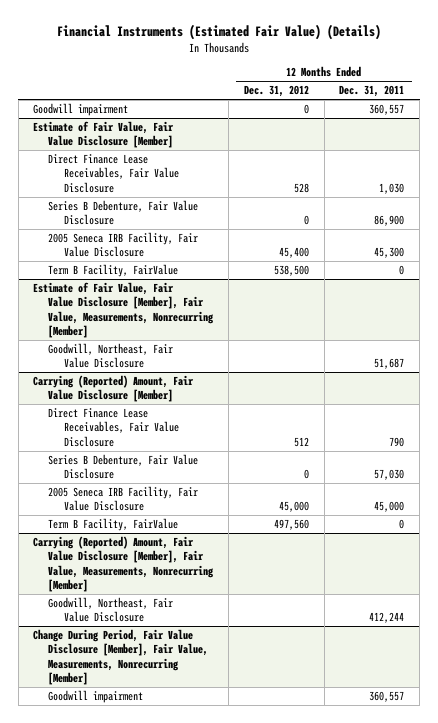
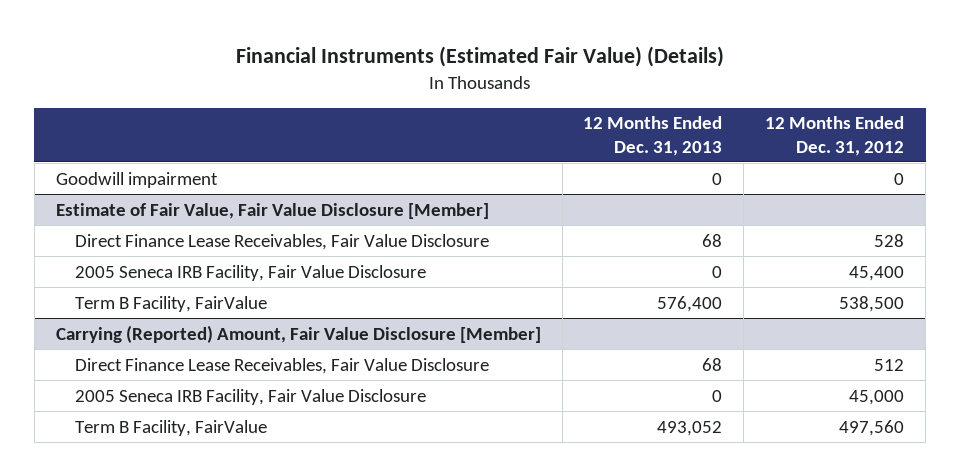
[339,85,405,98] Dec. 31, 2011 -> none
none -> [583,116,723,156] 12 Months Ended Dec. 31, 2013
[48,200,199,226] Series B Debenture, Fair Value Disclosure -> none
[33,282,215,338] Estimate of Fair Value, Fair Value Disclosure [Member], Fair Value, Measurements, Nonrecurring [Member] -> none
[48,343,174,369] Goodwill, Northeast, Fair Value Disclosure -> none
[48,454,199,480] Series B Debenture, Fair Value Disclosure -> none
[33,536,215,592] Carrying (Reported) Amount, Fair Value Disclosure [Member], Fair Value, Measurements, Nonrecurring [Member] -> none
[48,597,174,623] Goodwill, Northeast, Fair Value Disclosure -> none
[33,629,209,685] Change During Period, Fair Value Disclosure [Member], Fair Value, Measurements, Nonrecurring [Member] -> none
[48,690,144,704] Goodwill impairment -> none

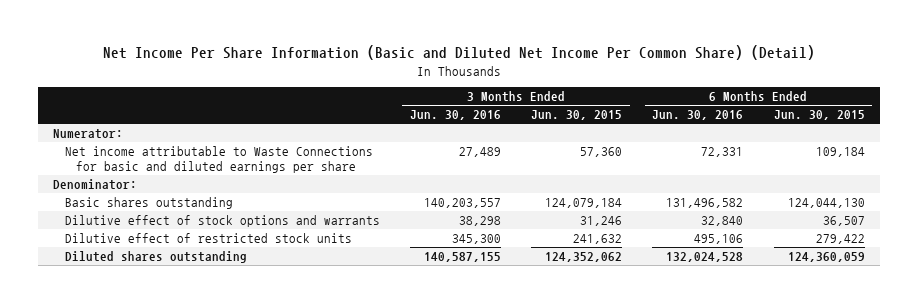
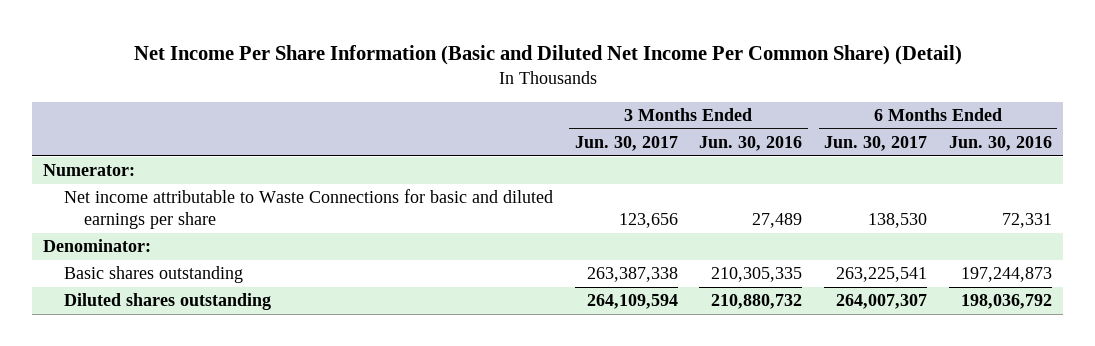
[531,110,623,121] Jun. 30, 2015 -> none
[773,110,865,121] Jun. 30, 2015 -> none
none -> [574,136,678,152] Jun. 30, 2017
none -> [824,136,928,152] Jun. 30, 2017
[64,215,380,228] Dilutive effect of stock options and warrants -> none
[64,233,352,244] Dilutive effect of restricted stock units -> none
[423,198,501,209] 140,203,557 -> [711,267,803,283] 210,305,335
[666,198,744,209] 131,496,582 -> [961,267,1053,283] 197,244,873
[423,252,501,263] 140,587,155 -> [711,294,803,310] 210,880,732
[666,252,744,263] 132,024,528 -> [961,294,1053,310] 198,036,792

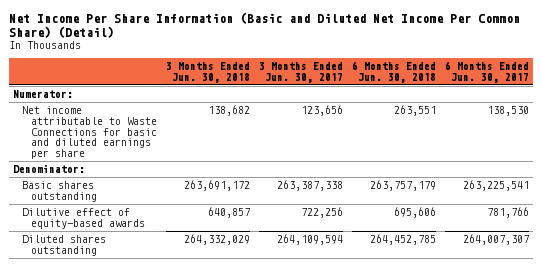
[699,136,803,152] Jun. 30, 2016 -> none
[949,136,1053,152] Jun. 30, 2016 -> none
none -> [165,62,250,83] 3 Months Ended Jun. 30, 2018
none -> [351,61,436,83] 6 Months Ended Jun. 30, 2018
none -> [21,208,145,229] Dilutive effect of equity-based awards

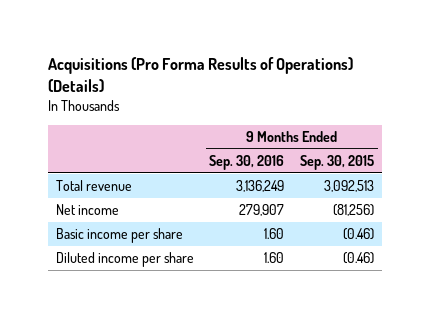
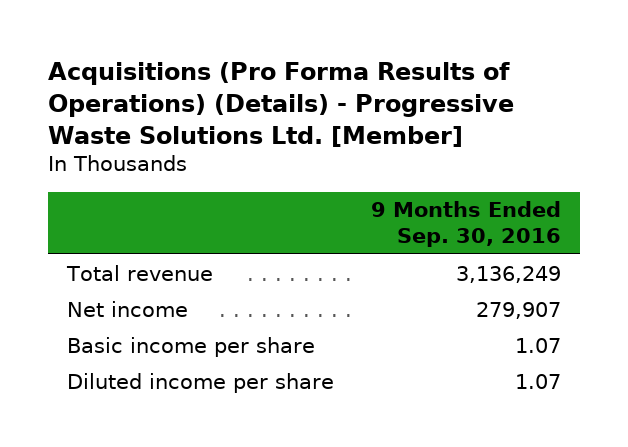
[48,57,354,92] Acquisitions (Pro Forma Results of Operations) (Details) -> [48,61,515,147] Acquisitions (Pro Forma Results of Operations) (Details) - Progressive Waste Solutions Ltd. [Member]
[299,154,374,170] Sep. 30, 2015 -> none
[264,228,285,240] 1.60 -> [514,337,561,353] 1.07
[264,252,285,264] 1.60 -> [514,373,561,389] 1.07

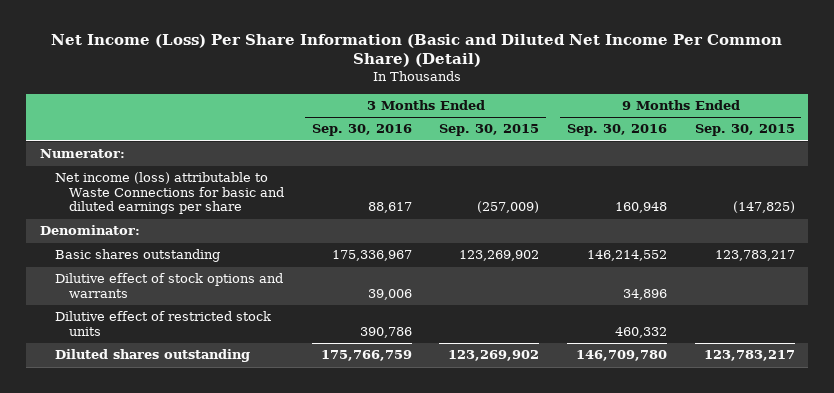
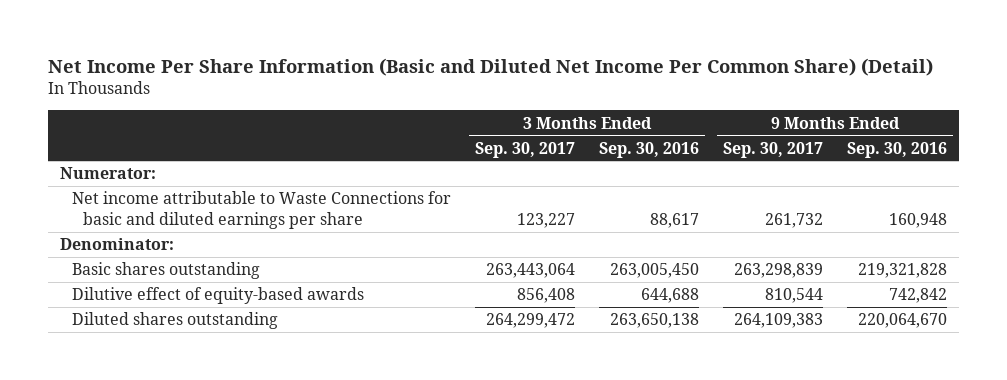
[51,34,783,68] Net Income (Loss) Per Share Information (Basic and Diluted Net Income Per Common Share) (Detail) -> [48,57,934,76] Net Income Per Share Information (Basic and Diluted Net Income Per Common Share) (Detail)
[439,124,540,137] Sep. 30, 2015 -> none
[694,124,795,137] Sep. 30, 2015 -> none
none -> [474,141,575,158] Sep. 30, 2017
none -> [722,141,823,158] Sep. 30, 2017
[54,172,285,215] Net income (loss) attributable to Waste Connections for basic and diluted earnings per share -> [71,191,451,229] Net income attributable to Waste Connections for basic and diluted earnings per share
[54,273,283,298] Dilutive effect of stock options and warrants -> none
[331,250,412,262] 175,336,967 -> [609,263,699,279] 263,005,450
[587,250,668,262] 146,214,552 -> [857,263,947,279] 219,321,828
[54,311,271,336] Dilutive effect of restricted stock units -> [71,287,364,305] Dilutive effect of equity-based awards
[359,326,412,338] 390,786 -> [640,288,699,304] 644,688
[615,326,668,338] 460,332 -> [888,288,947,304] 742,842
[320,350,412,362] 175,766,759 -> [609,313,699,329] 263,650,138
[576,350,668,362] 146,709,780 -> [857,313,947,329] 220,064,670

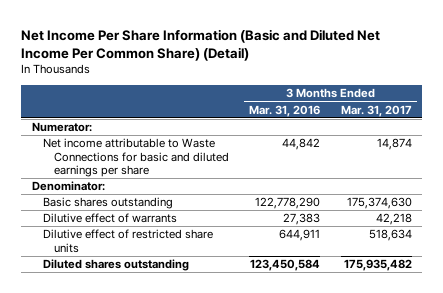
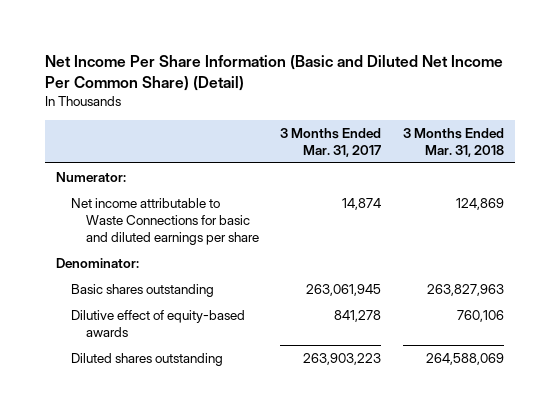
[249,104,321,117] Mar. 31, 2016 -> none
none -> [402,127,504,157] 3 Months Ended Mar. 31, 2018
[42,213,177,224] Dilutive effect of warrants -> none
[346,197,412,210] 175,374,630 -> [306,283,382,296] 263,061,945
[42,229,213,253] Dilutive effect of restricted share units -> [71,309,246,337] Dilutive effect of equity-based awards
[368,229,412,242] 518,634 -> [334,309,382,322] 841,278
[343,259,412,272] 175,935,482 -> [303,352,382,365] 263,903,223

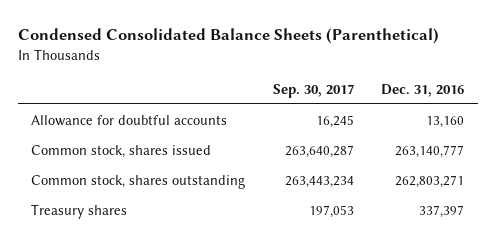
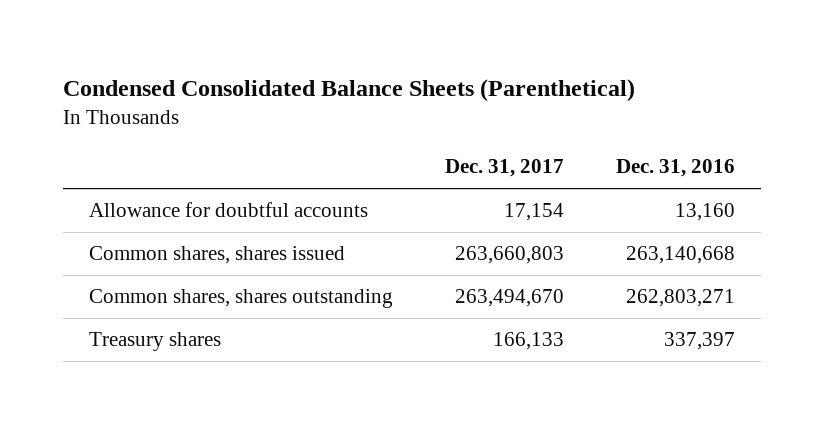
[272,83,354,98] Sep. 30, 2017 -> none
none -> [445,159,565,178] Dec. 31, 2017
[31,144,212,158] Common stock, shares issued -> [89,246,346,265] Common shares, shares issued
[394,144,464,158] 263,140,777 -> [626,246,736,265] 263,140,668
[31,174,246,189] Common stock, shares outstanding -> [89,289,394,309] Common shares, shares outstanding

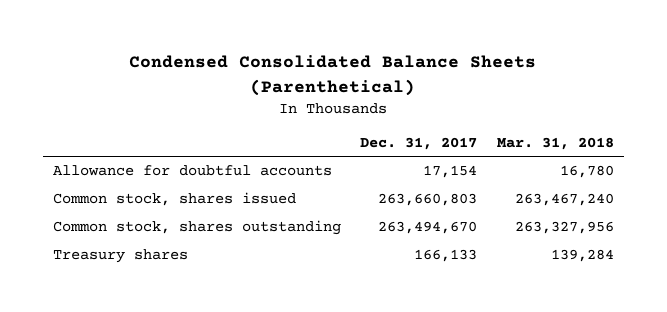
[616,159,736,178] Dec. 31, 2016 -> none
none -> [497,136,615,150] Mar. 31, 2018
[89,246,346,265] Common shares, shares issued -> [52,192,296,207] Common stock, shares issued
[89,289,394,309] Common shares, shares outstanding -> [52,220,341,236] Common stock, shares outstanding

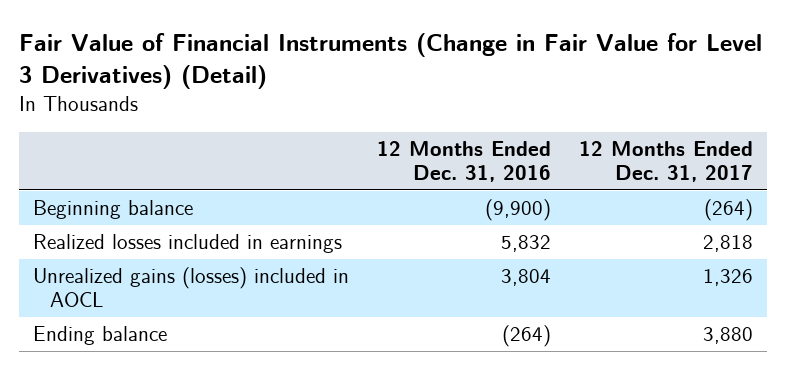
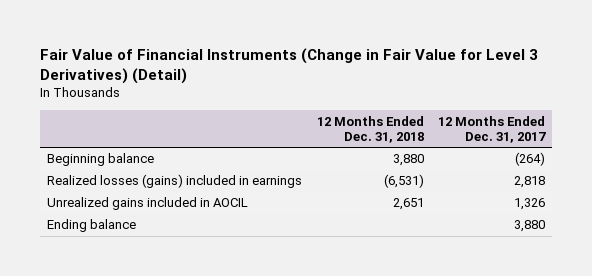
[377,140,552,182] 12 Months Ended Dec. 31, 2016 -> none
none -> [316,115,424,144] 12 Months Ended Dec. 31, 2018
[33,234,343,254] Realized losses included in earnings -> [47,174,303,189] Realized losses (gains) included in earnings
[33,267,350,308] Unrealized gains (losses) included in AOCL -> [47,197,249,211] Unrealized gains included in AOCIL

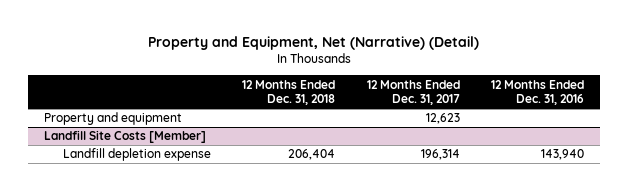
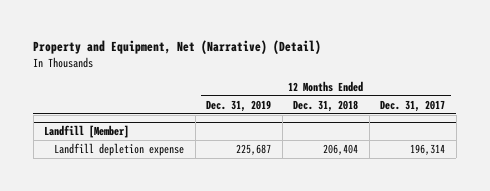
[491,79,585,106] 12 Months Ended Dec. 31, 2016 -> none
none -> [206,99,272,112] Dec. 31, 2019
[43,112,182,126] Property and equipment -> none
[43,130,206,144] Landfill Site Costs [Member] -> [44,125,130,139] Landfill [Member]

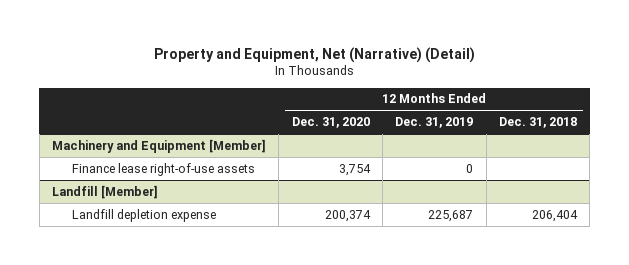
[380,99,446,112] Dec. 31, 2017 -> none
none -> [291,117,370,129] Dec. 31, 2020
none -> [52,138,267,153] Machinery and Equipment [Member]
none -> [71,162,255,176] Finance lease right-of-use assets

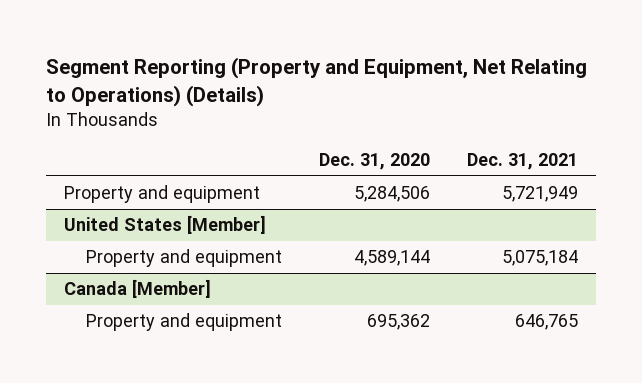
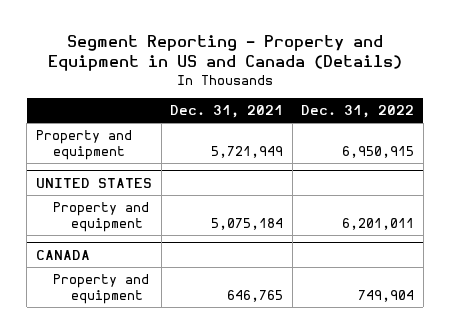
[45,56,587,107] Segment Reporting (Property and Equipment, Net Relating to Operations) (Details) -> [48,35,403,72] Segment Reporting - Property and Equipment in US and Canada (Details)
[318,153,430,171] Dec. 31, 2020 -> none
none -> [301,104,415,118] Dec. 31, 2022
[64,215,267,235] United States [Member] -> [35,178,152,189] UNITED STATES
[64,279,212,299] Canada [Member] -> [35,250,90,261] CANADA

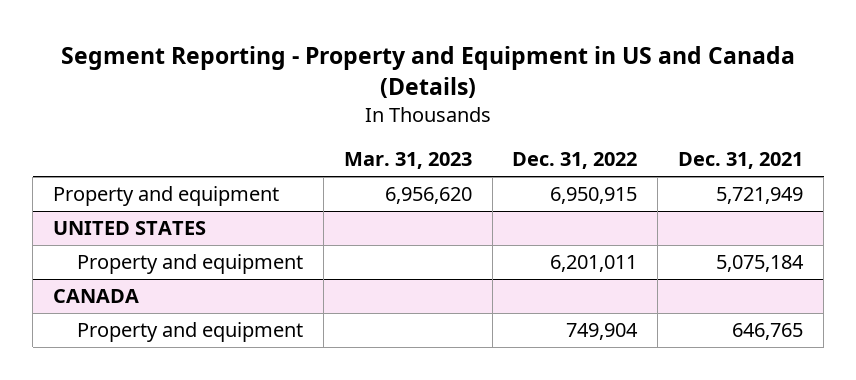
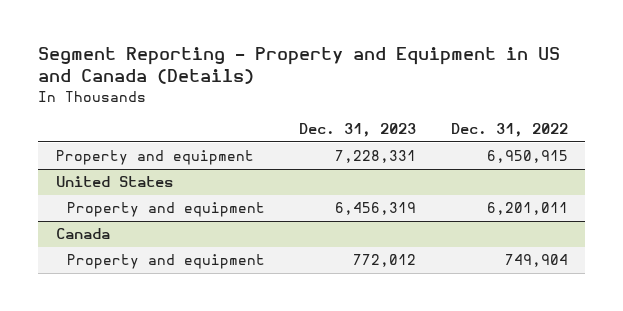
[343,152,472,170] Mar. 31, 2023 -> none
[678,152,804,170] Dec. 31, 2021 -> none
none -> [299,123,417,138] Dec. 31, 2023
[53,221,207,236] UNITED STATES -> [55,176,173,188] United States
[53,289,140,304] CANADA -> [55,228,110,240] Canada

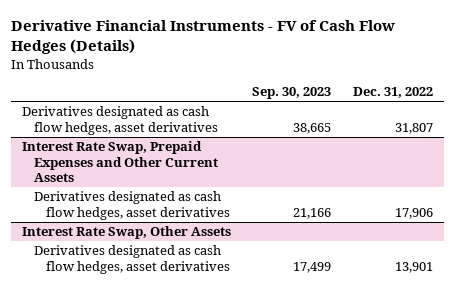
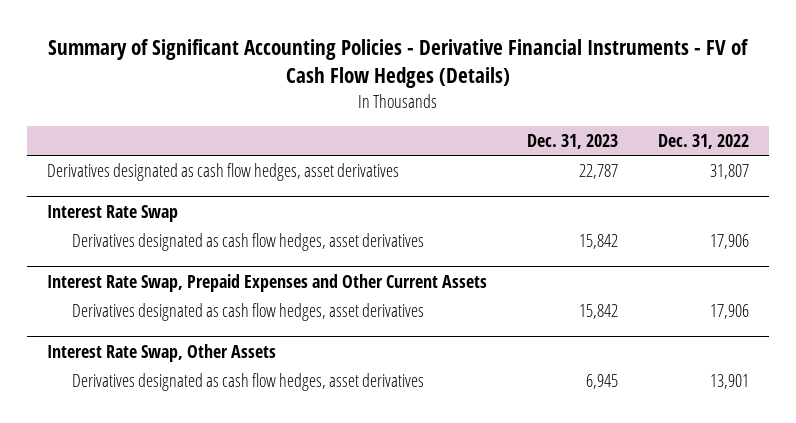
[10,19,395,55] Derivative Financial Instruments - FV of Cash Flow Hedges (Details) -> [48,39,750,89] Summary of Significant Accounting Policies - Derivative Financial Instruments - FV of Cash Flow Hedges (Details)
[252,86,332,99] Sep. 30, 2023 -> none
none -> [527,133,619,149] Dec. 31, 2023
none -> [47,204,179,222] Interest Rate Swap
none -> [71,233,424,252] Derivatives designated as cash flow hedges, asset derivatives

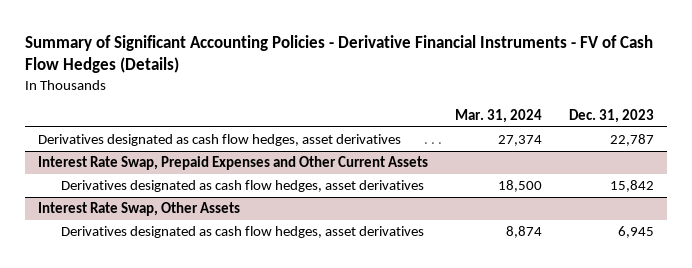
[657,133,749,149] Dec. 31, 2022 -> none
none -> [455,109,543,124] Mar. 31, 2024
[47,204,179,222] Interest Rate Swap -> none
[71,233,424,252] Derivatives designated as cash flow hedges, asset derivatives -> none

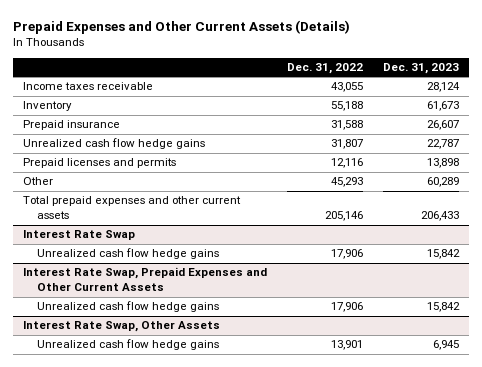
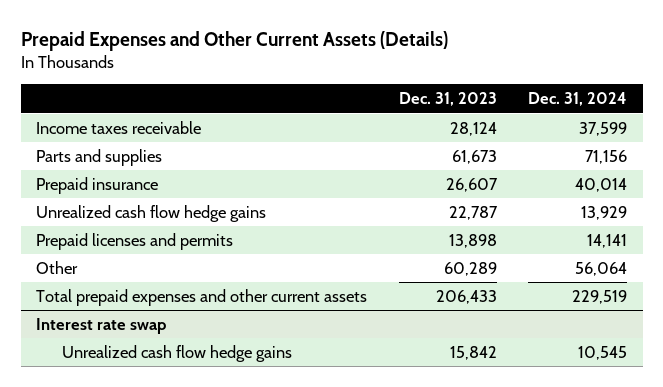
[286,63,363,75] Dec. 31, 2022 -> none
none -> [528,92,628,107] Dec. 31, 2024
[22,101,72,112] Inventory -> [36,148,163,166] Parts and supplies
[36,248,219,260] Unrealized cash flow hedge gains -> none
[22,267,267,292] Interest Rate Swap, Prepaid Expenses and Other Current Assets -> none
[22,230,135,241] Interest Rate Swap -> [36,317,167,334] Interest rate swap
[22,321,220,333] Interest Rate Swap, Other Assets -> none
[36,339,219,351] Unrealized cash flow hedge gains -> none

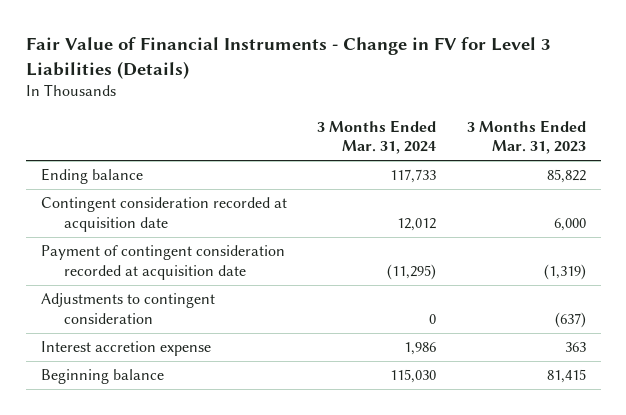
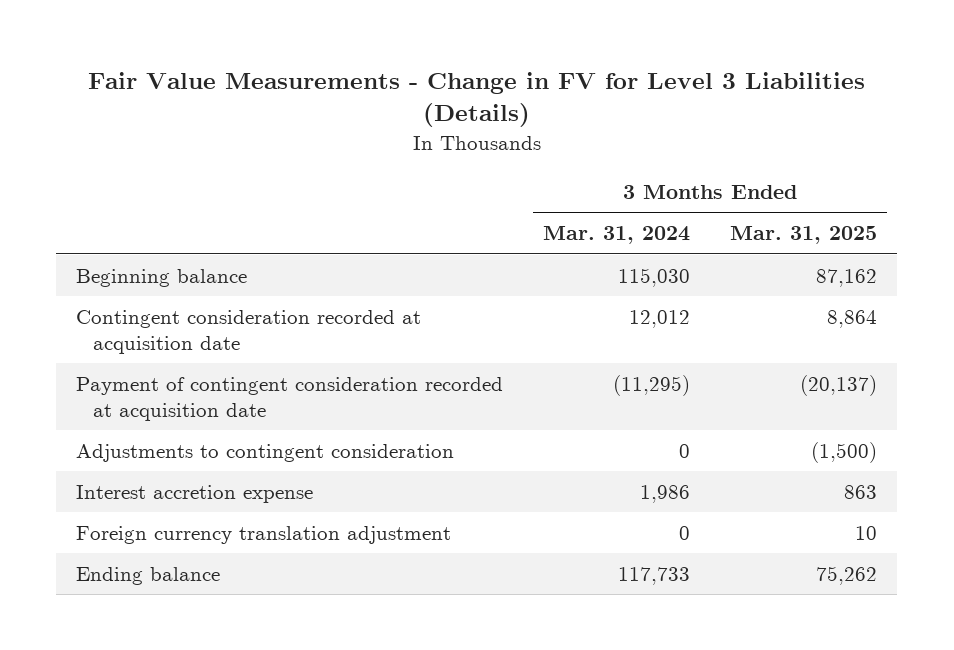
[25,37,551,79] Fair Value of Financial Instruments - Change in FV for Level 3 Liabilities (Details) -> [87,71,865,128] Fair Value Measurements - Change in FV for Level 3 Liabilities (Details)
[466,119,586,155] 3 Months Ended Mar. 31, 2023 -> none
none -> [730,225,878,244] Mar. 31, 2025
[40,369,164,385] Beginning balance -> [76,268,248,287] Beginning balance
none -> [76,525,452,544] Foreign currency translation adjustment
[40,168,143,185] Ending balance -> [76,566,221,585] Ending balance

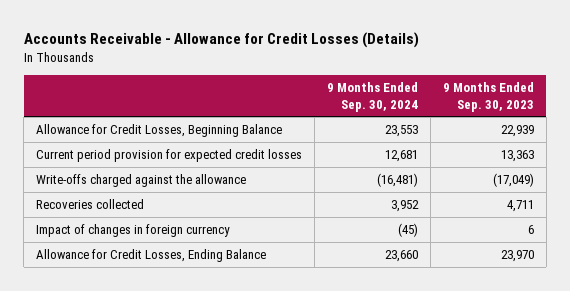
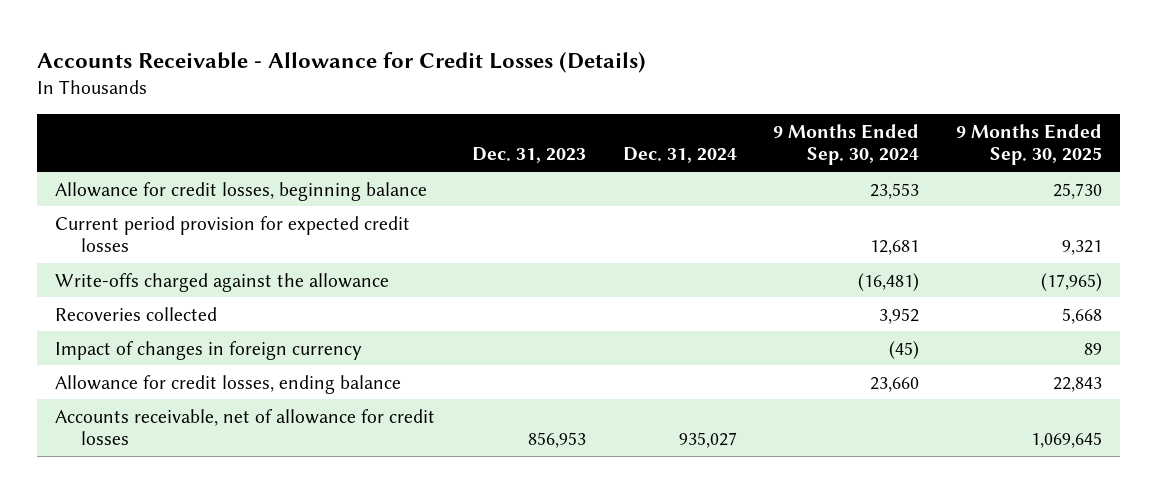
[442,81,534,112] 9 Months Ended Sep. 30, 2023 -> none
none -> [471,147,586,164] Dec. 31, 2023
none -> [622,147,737,164] Dec. 31, 2024
none -> [955,123,1102,166] 9 Months Ended Sep. 30, 2025
[36,124,283,138] Allowance for Credit Losses, Beginning Balance -> [55,181,428,201] Allowance for credit losses, beginning balance
[36,249,267,263] Allowance for Credit Losses, Ending Balance -> [55,374,402,394] Allowance for credit losses, ending balance
none -> [55,408,436,446] Accounts receivable, net of allowance for credit losses

